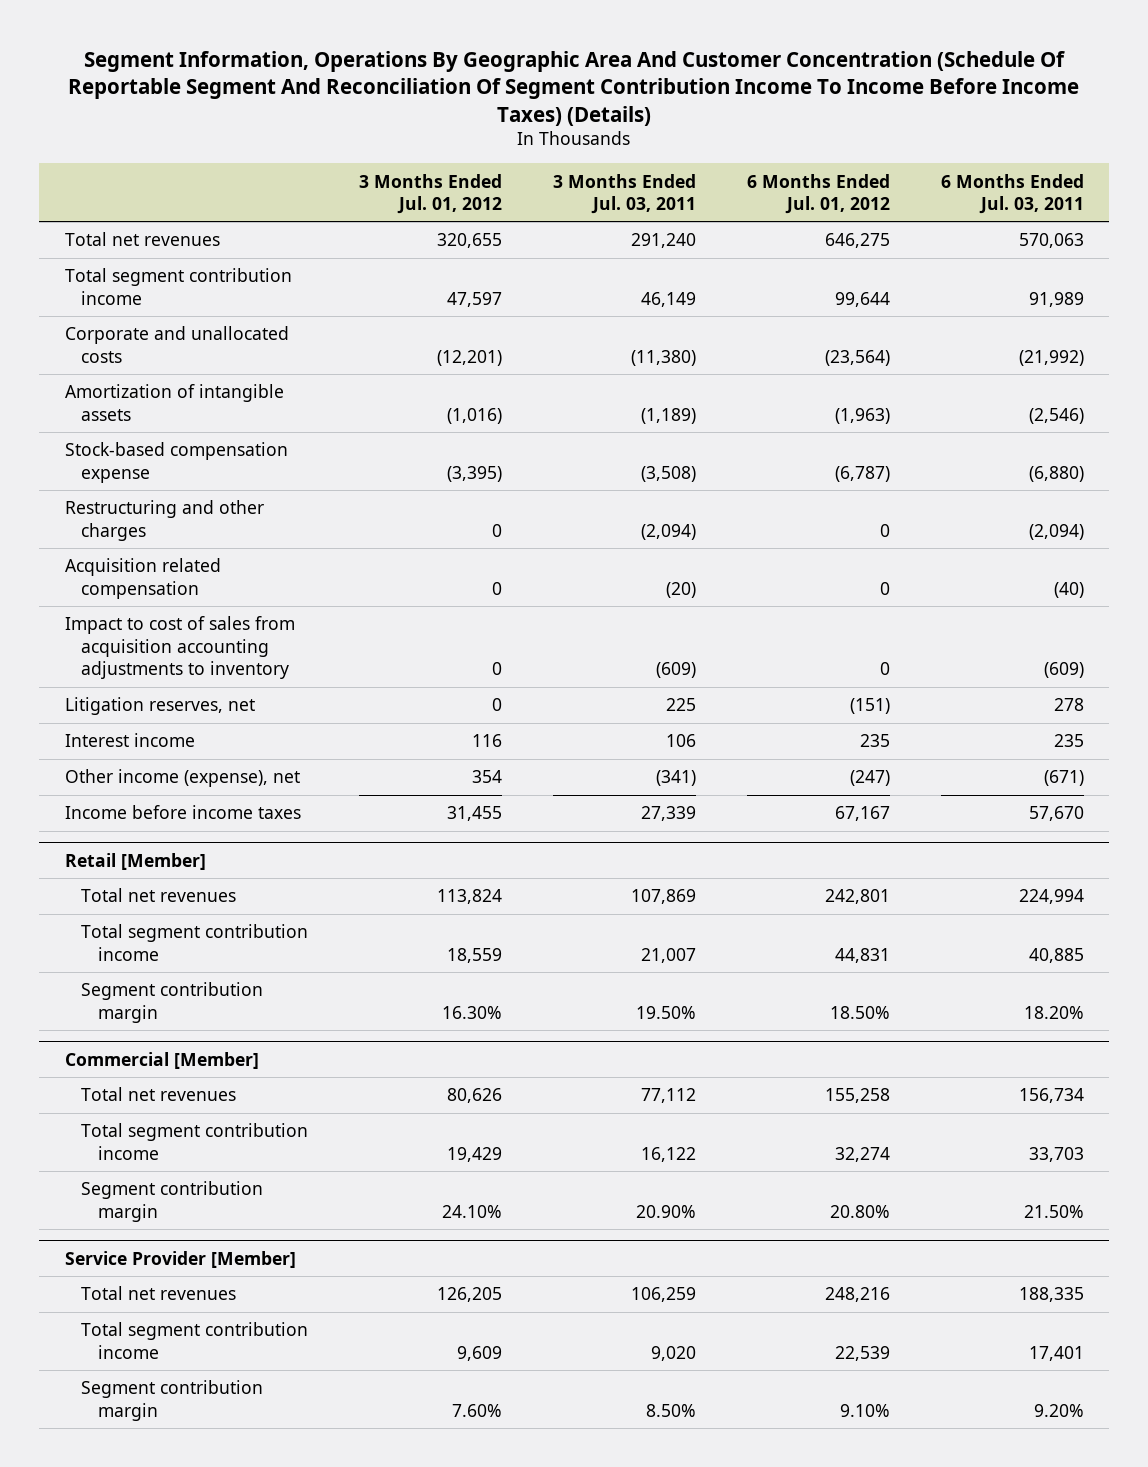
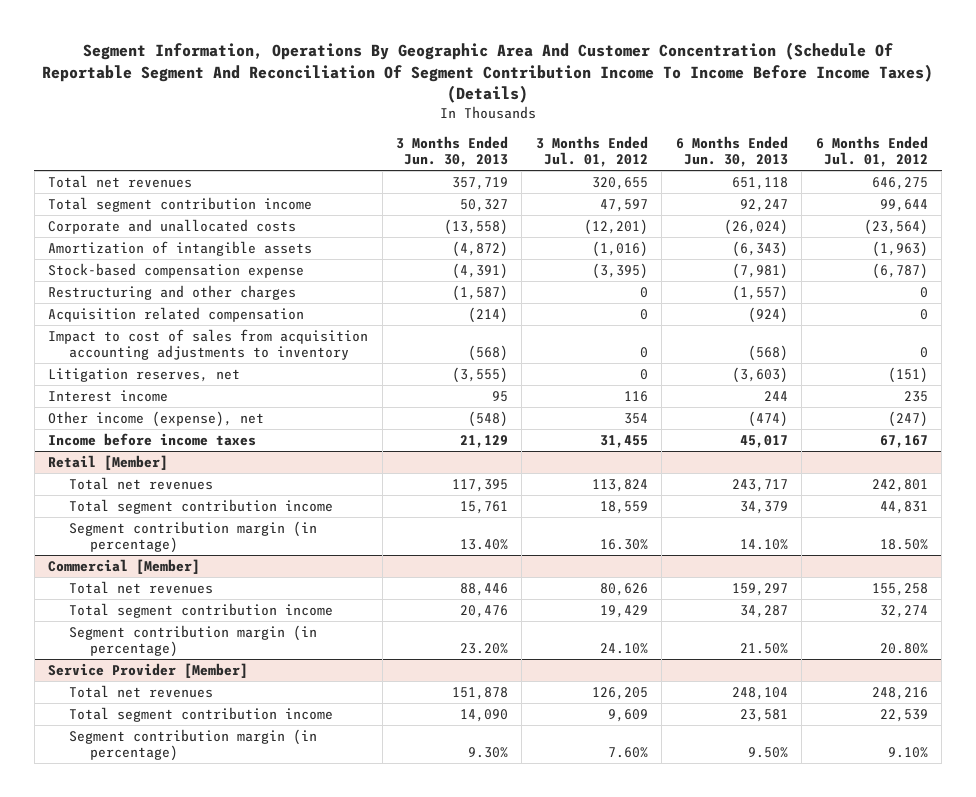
[552,173,696,214] 3 Months Ended Jul. 03, 2011 -> none
[940,173,1084,214] 6 Months Ended Jul. 03, 2011 -> none
none -> [396,136,509,168] 3 Months Ended Jun. 30, 2013
none -> [675,136,788,168] 6 Months Ended Jun. 30, 2013
[81,982,264,1023] Segment contribution margin -> [69,521,318,554] Segment contribution margin (in percentage)
[81,1181,264,1222] Segment contribution margin -> [69,625,318,658] Segment contribution margin (in percentage)
[81,1380,264,1421] Segment contribution margin -> [69,729,318,762] Segment contribution margin (in percentage)

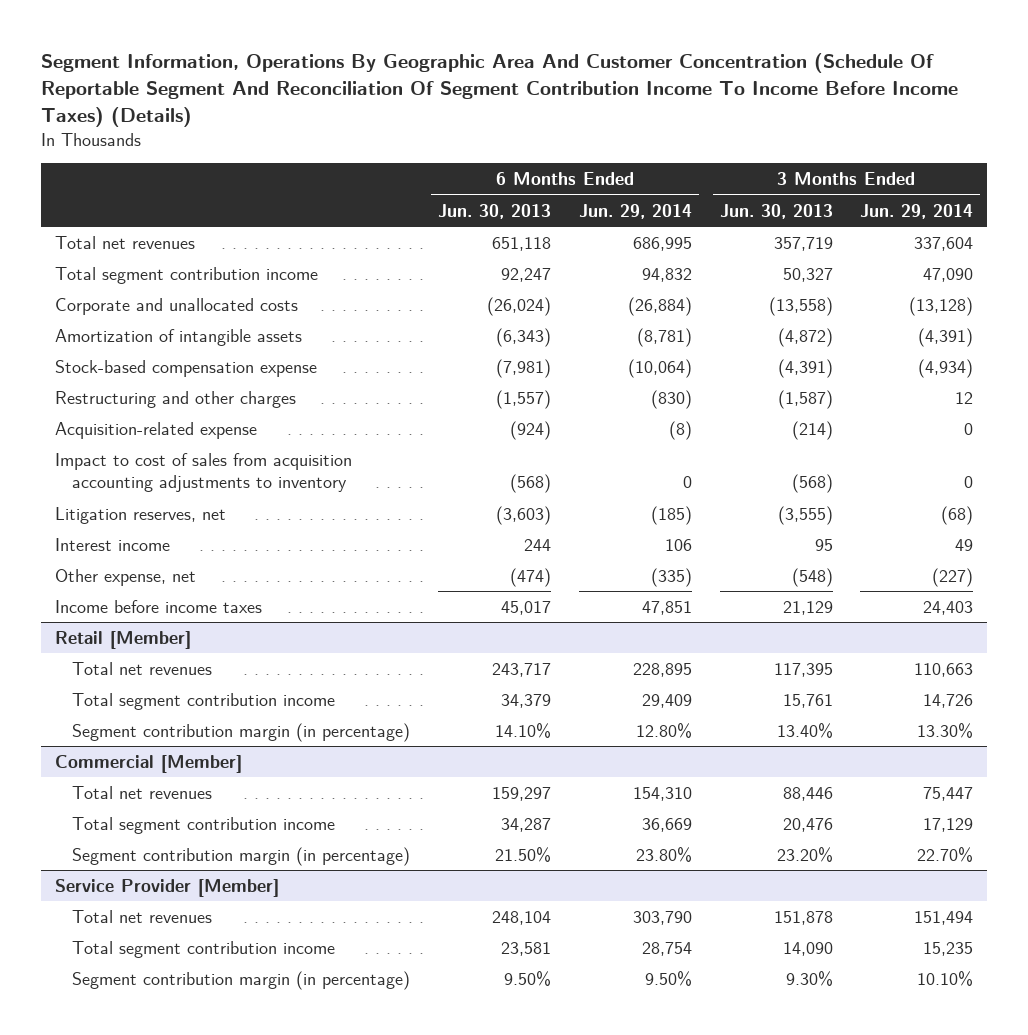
[535,136,648,168] 3 Months Ended Jul. 01, 2012 -> none
[815,136,928,168] 6 Months Ended Jul. 01, 2012 -> none
none -> [578,203,692,219] Jun. 29, 2014
none -> [860,203,974,219] Jun. 29, 2014
[48,307,305,323] Acquisition related compensation -> [54,421,257,439] Acquisition-related expense
[48,411,265,428] Other income (expense), net -> [54,568,196,586] Other expense, net

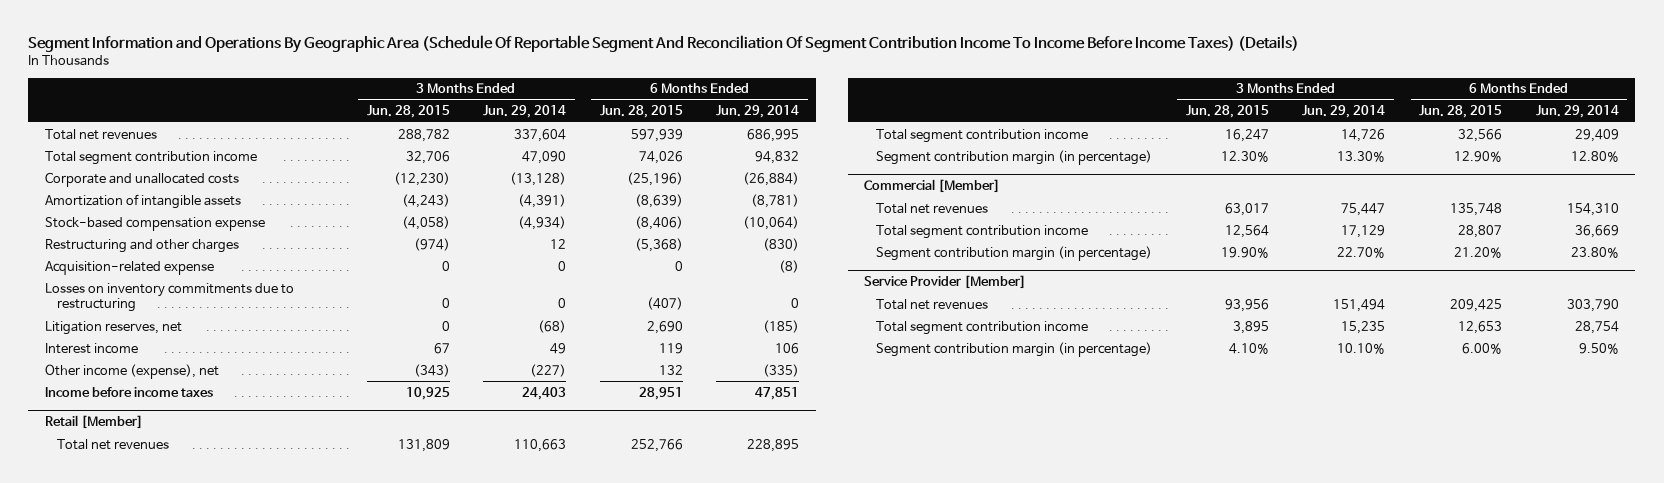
[40,52,958,128] Segment Information, Operations By Geographic Area And Customer Concentration (Schedule Of Reportable Segment And Reconciliation Of Segment Contribution Income To Income Before Income Taxes) (Details) -> [28,35,1300,54] Segment Information and Operations By Geographic Area (Schedule Of Reportable Segment And Reconciliation Of Segment Contribution Income To Income Before Income Taxes) (Details)
[438,203,552,219] Jun. 30, 2013 -> none
[719,203,833,219] Jun. 30, 2013 -> none
none -> [366,105,450,119] Jun. 28, 2015
none -> [599,105,683,119] Jun. 28, 2015
[54,452,352,493] Impact to cost of sales from acquisition accounting adjustments to inventory -> none
none -> [45,282,295,313] Losses on inventory commitments due to restructuring
[54,568,196,586] Other expense, net -> [45,363,220,379] Other income (expense), net

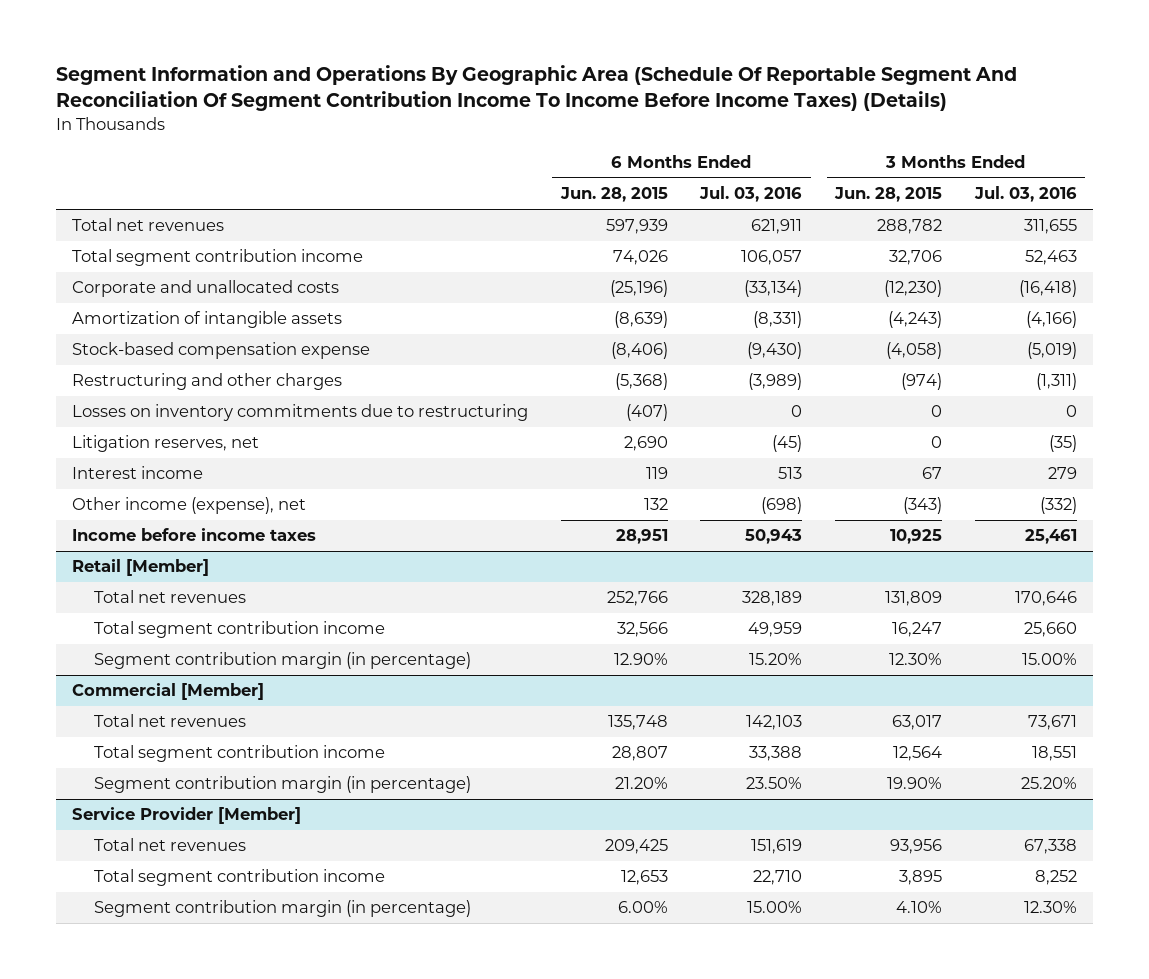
[483,105,567,119] Jun. 29, 2014 -> none
[716,105,800,119] Jun. 29, 2014 -> none
none -> [699,186,803,203] Jul. 03, 2016
none -> [973,186,1077,203] Jul. 03, 2016
[45,260,215,275] Acquisition-related expense -> none

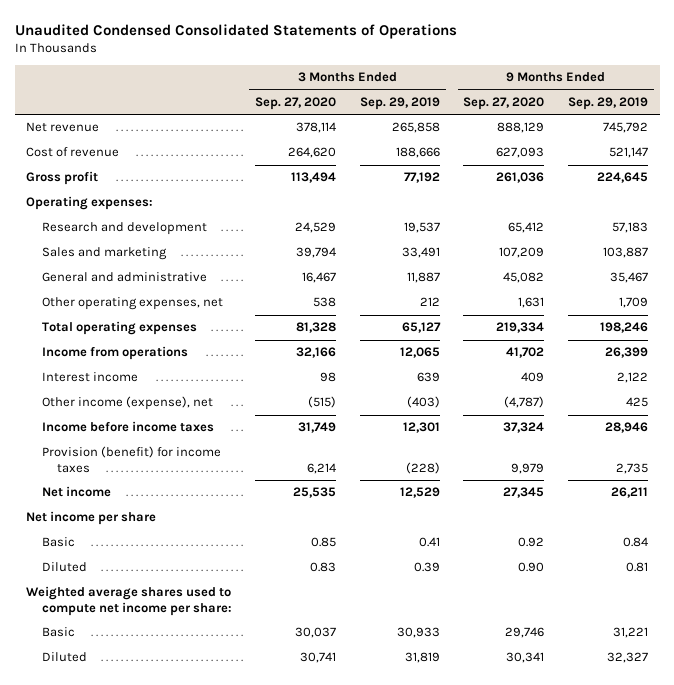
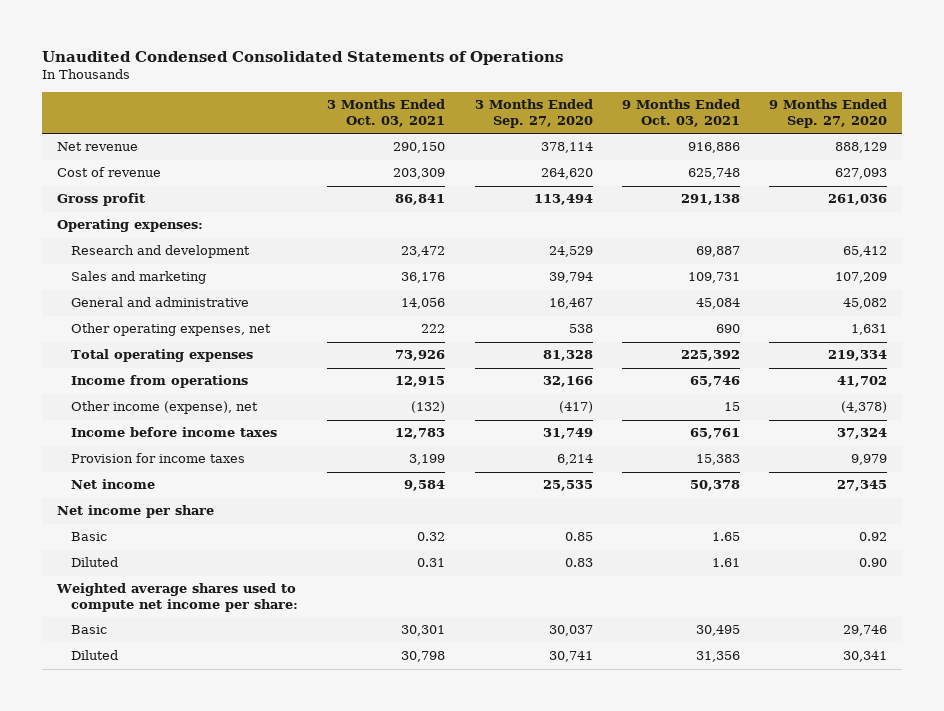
[359,97,440,111] Sep. 29, 2019 -> none
[567,97,648,111] Sep. 29, 2019 -> none
none -> [327,99,446,127] 3 Months Ended Oct. 03, 2021
none -> [621,99,740,127] 9 Months Ended Oct. 03, 2021
[41,372,138,383] Interest income -> none
[308,396,337,409] (515) -> [558,401,593,414] (417)
[504,396,545,409] (4,787) -> [841,401,888,414] (4,378)
[41,446,221,473] Provision (benefit) for income taxes -> [70,453,245,464] Provision for income taxes

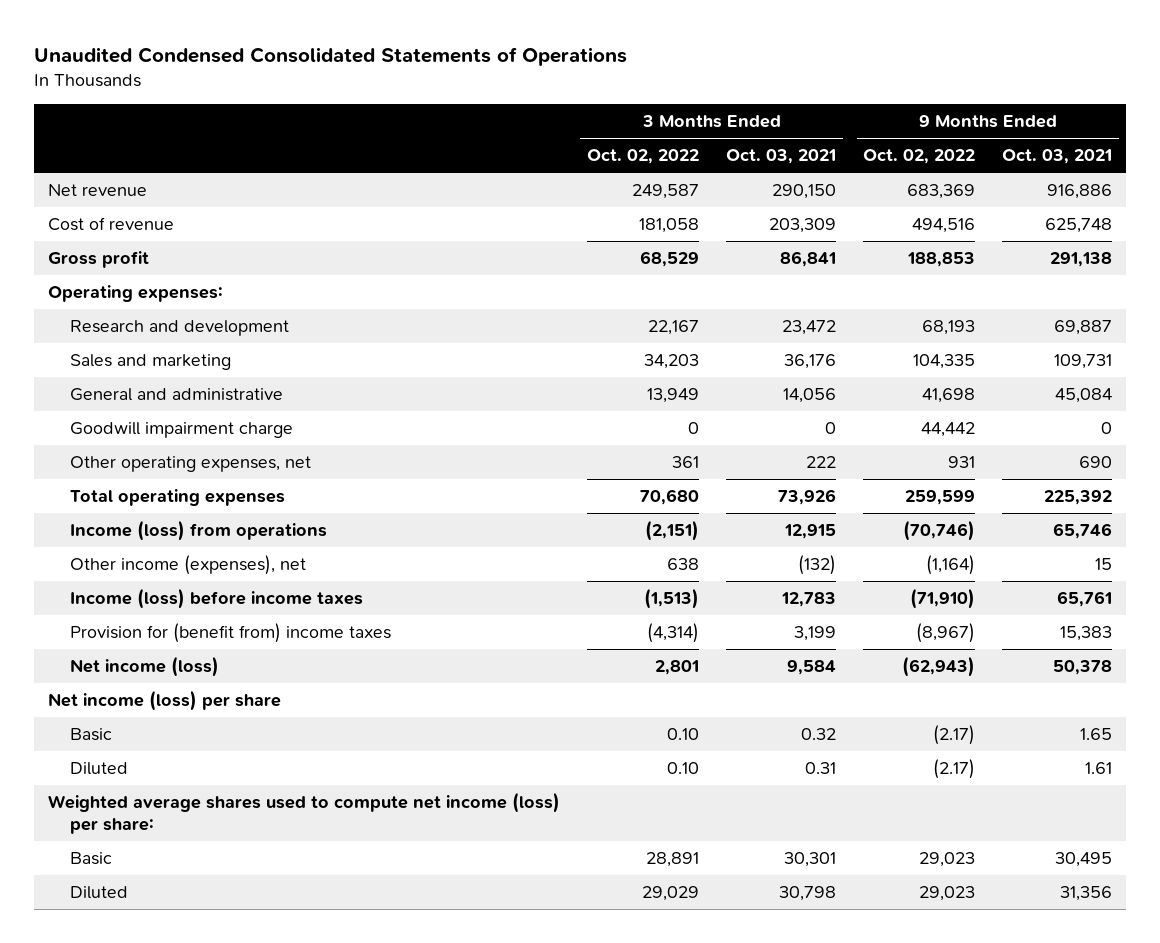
[474,99,593,128] 3 Months Ended Sep. 27, 2020 -> none
[769,99,888,128] 9 Months Ended Sep. 27, 2020 -> none
none -> [587,149,700,165] Oct. 02, 2022
none -> [863,149,976,165] Oct. 02, 2022
none -> [69,422,293,439] Goodwill impairment charge
[70,375,248,389] Income from operations -> [69,520,327,542] Income (loss) from operations
[70,401,258,415] Other income (expense), net -> [69,555,306,576] Other income (expenses), net
[70,427,277,438] Income before income taxes -> [69,588,363,610] Income (loss) before income taxes
[70,453,245,464] Provision for income taxes -> [69,623,391,644] Provision for (benefit from) income taxes
[70,479,155,490] Net income -> [69,656,219,678] Net income (loss)
[56,505,214,519] Net income per share -> [48,690,282,712] Net income (loss) per share
[55,583,298,613] Weighted average shares used to compute net income per share: -> [48,792,561,834] Weighted average shares used to compute net income (loss) per share:

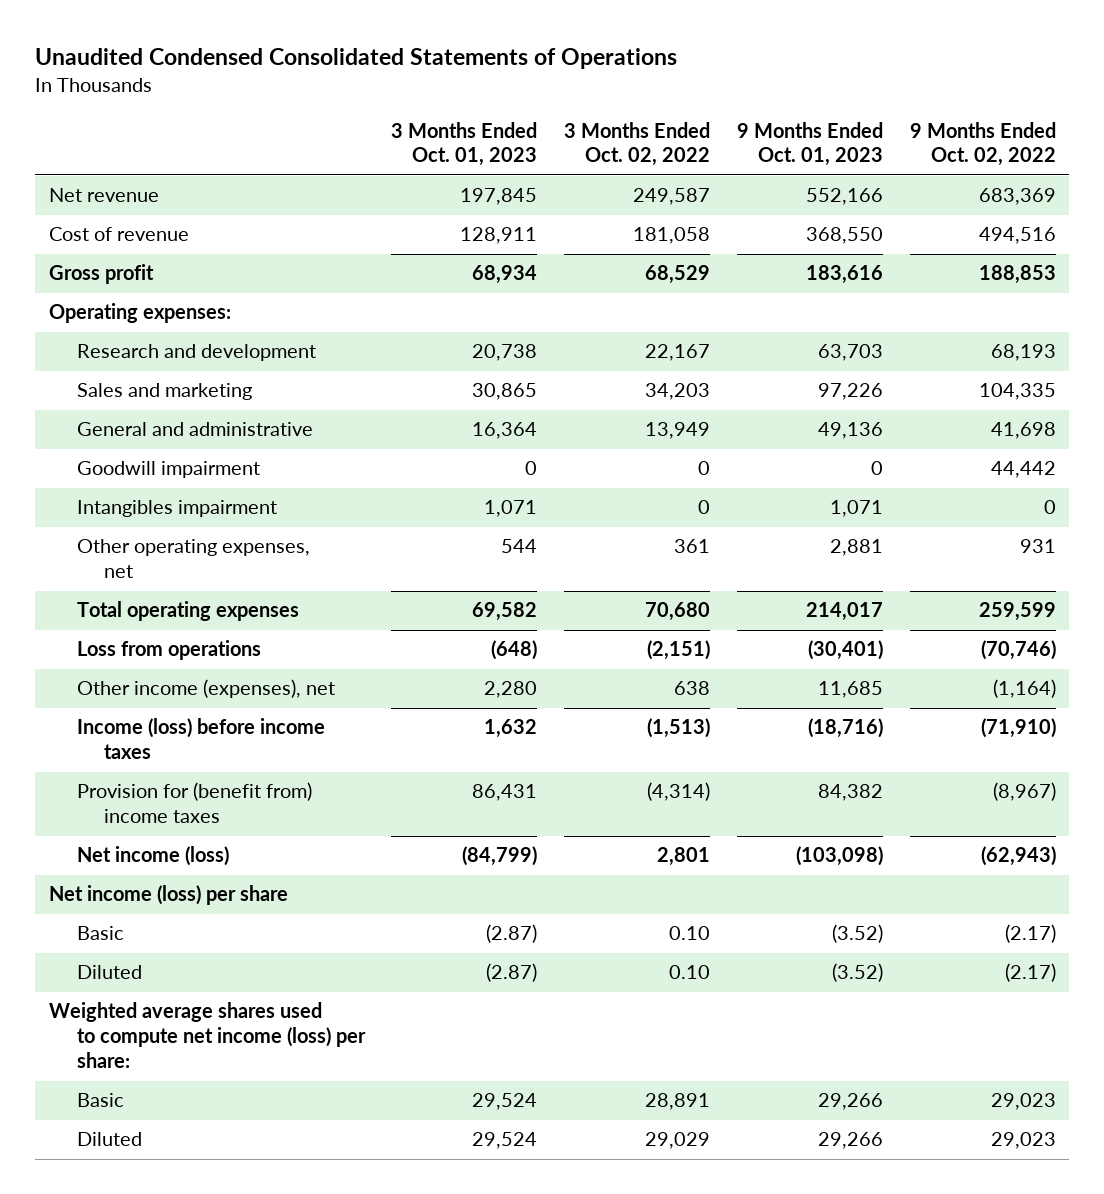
[726,149,837,165] Oct. 03, 2021 -> none
[1002,149,1113,165] Oct. 03, 2021 -> none
none -> [391,121,538,167] 3 Months Ended Oct. 01, 2023
none -> [736,121,883,167] 9 Months Ended Oct. 01, 2023
[69,422,293,439] Goodwill impairment charge -> [76,461,260,479] Goodwill impairment
none -> [76,500,277,518] Intangibles impairment
[69,520,327,542] Income (loss) from operations -> [76,640,261,661] Loss from operations

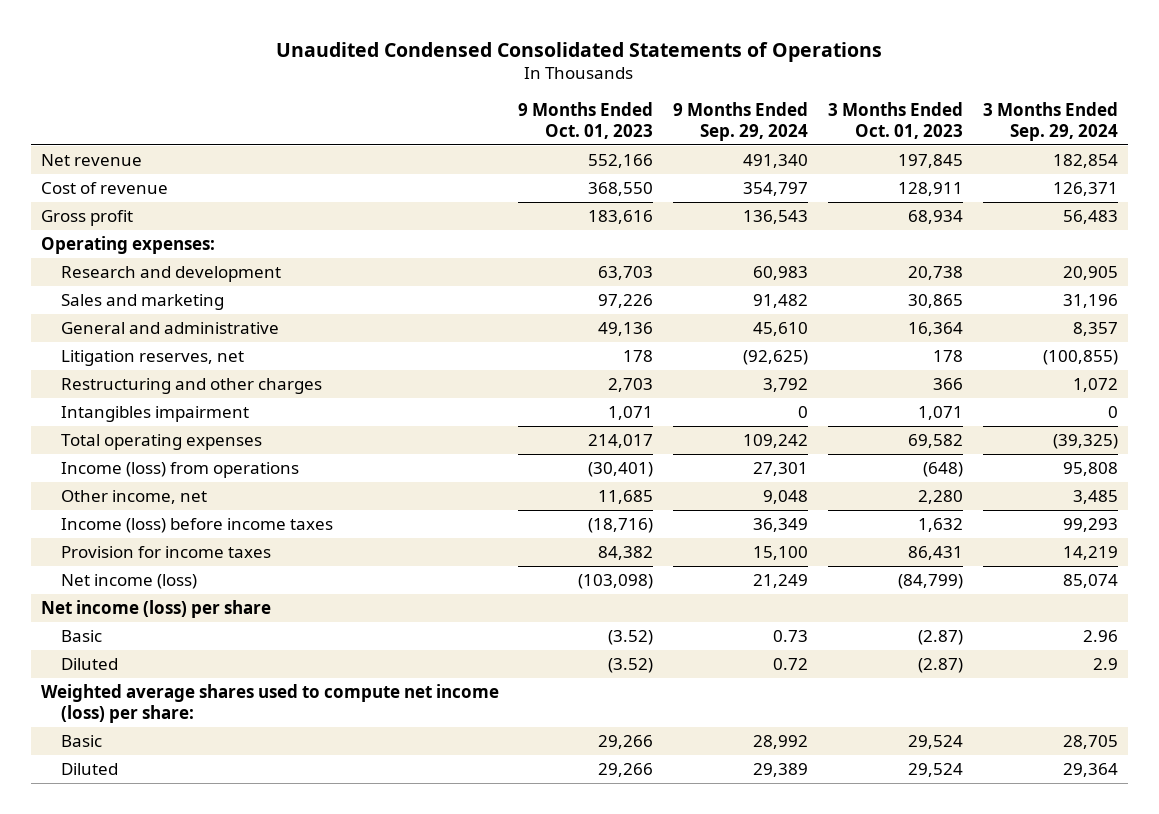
[564,121,711,167] 3 Months Ended Oct. 02, 2022 -> none
[909,121,1056,167] 9 Months Ended Oct. 02, 2022 -> none
none -> [673,101,809,141] 9 Months Ended Sep. 29, 2024
none -> [983,101,1119,141] 3 Months Ended Sep. 29, 2024
[76,461,260,479] Goodwill impairment -> none
none -> [61,349,245,366] Litigation reserves, net
none -> [61,377,323,394] Restructuring and other charges
[76,539,310,579] Other operating expenses, net -> none
[76,640,261,661] Loss from operations -> [61,461,300,478] Income (loss) from operations
[76,679,335,699] Other income (expenses), net -> [61,489,208,504] Other income, net
[76,782,312,824] Provision for (benefit from) income taxes -> [61,545,272,558] Provision for income taxes

